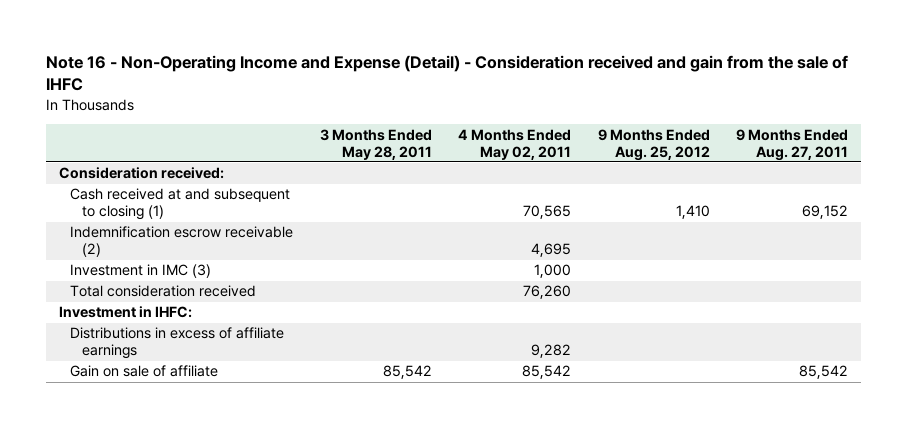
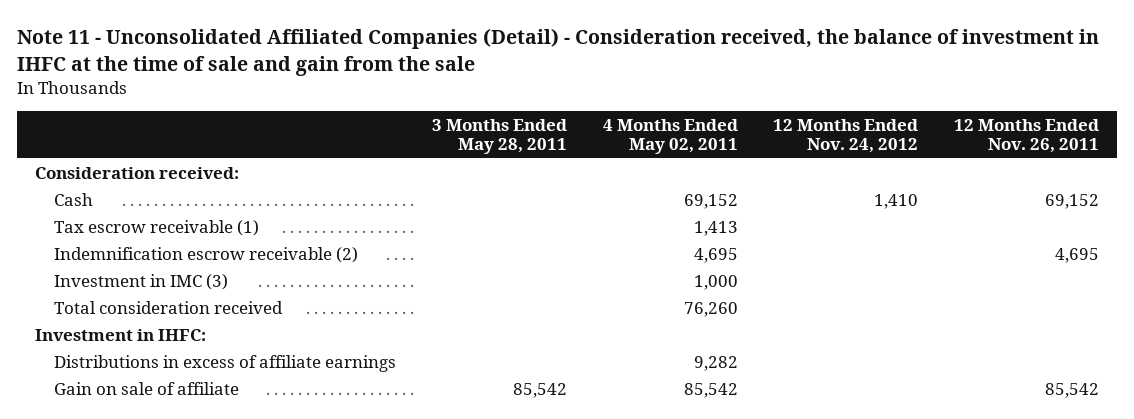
[45,55,848,92] Note 16 - Non-Operating Income and Expense (Detail) - Consideration received and gain from the sale of IHFC -> [17,27,1100,76] Note 11 - Unconsolidated Affiliated Companies (Detail) - Consideration received, the balance of investment in IHFC at the time of sale and gain from the sale
[597,128,710,161] 9 Months Ended Aug. 25, 2012 -> none
[735,128,848,161] 9 Months Ended Aug. 27, 2011 -> none
none -> [773,118,919,154] 12 Months Ended Nov. 24, 2012
none -> [954,118,1100,154] 12 Months Ended Nov. 26, 2011
[70,188,291,221] Cash received at and subsequent to closing (1) -> none
none -> [54,192,94,206] Cash
none -> [54,219,260,236] Tax escrow receivable (1)

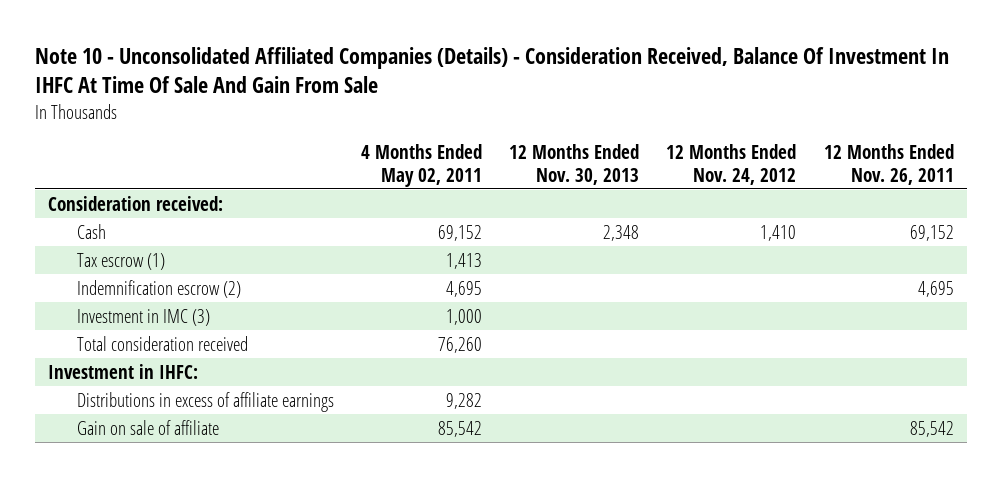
[17,27,1100,76] Note 11 - Unconsolidated Affiliated Companies (Detail) - Consideration received, the balance of investment in IHFC at the time of sale and gain from the sale -> [34,46,949,94] Note 10 - Unconsolidated Affiliated Companies (Details) - Consideration Received, Balance Of Investment In IHFC At Time Of Sale And Gain From Sale
[432,118,568,155] 3 Months Ended May 28, 2011 -> none
none -> [509,143,640,185] 12 Months Ended Nov. 30, 2013
[54,219,260,236] Tax escrow receivable (1) -> [76,252,165,270] Tax escrow (1)
[54,246,359,263] Indemnification escrow receivable (2) -> [76,279,241,298] Indemnification escrow (2)

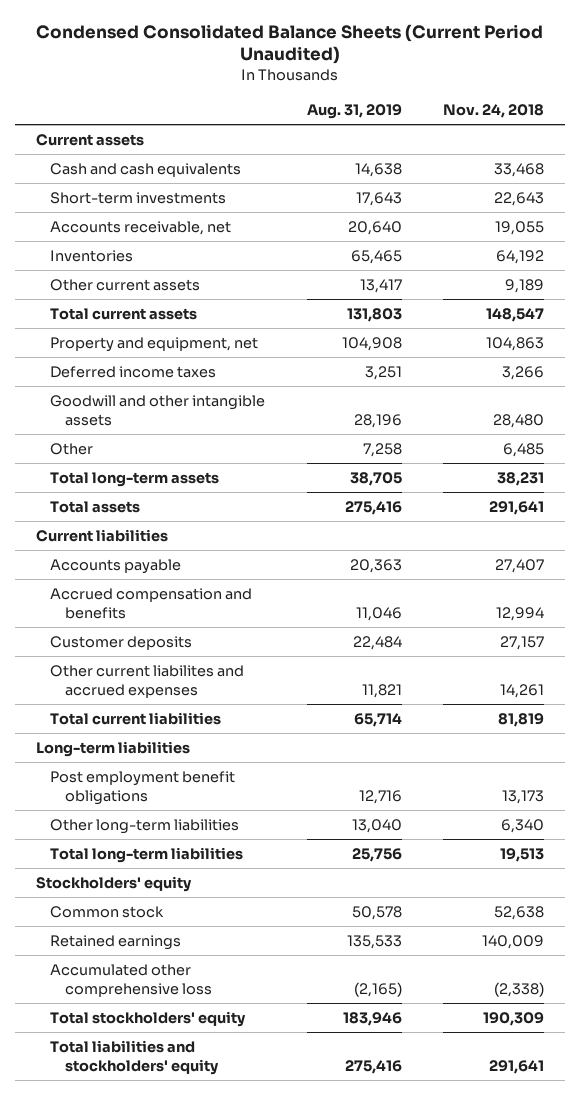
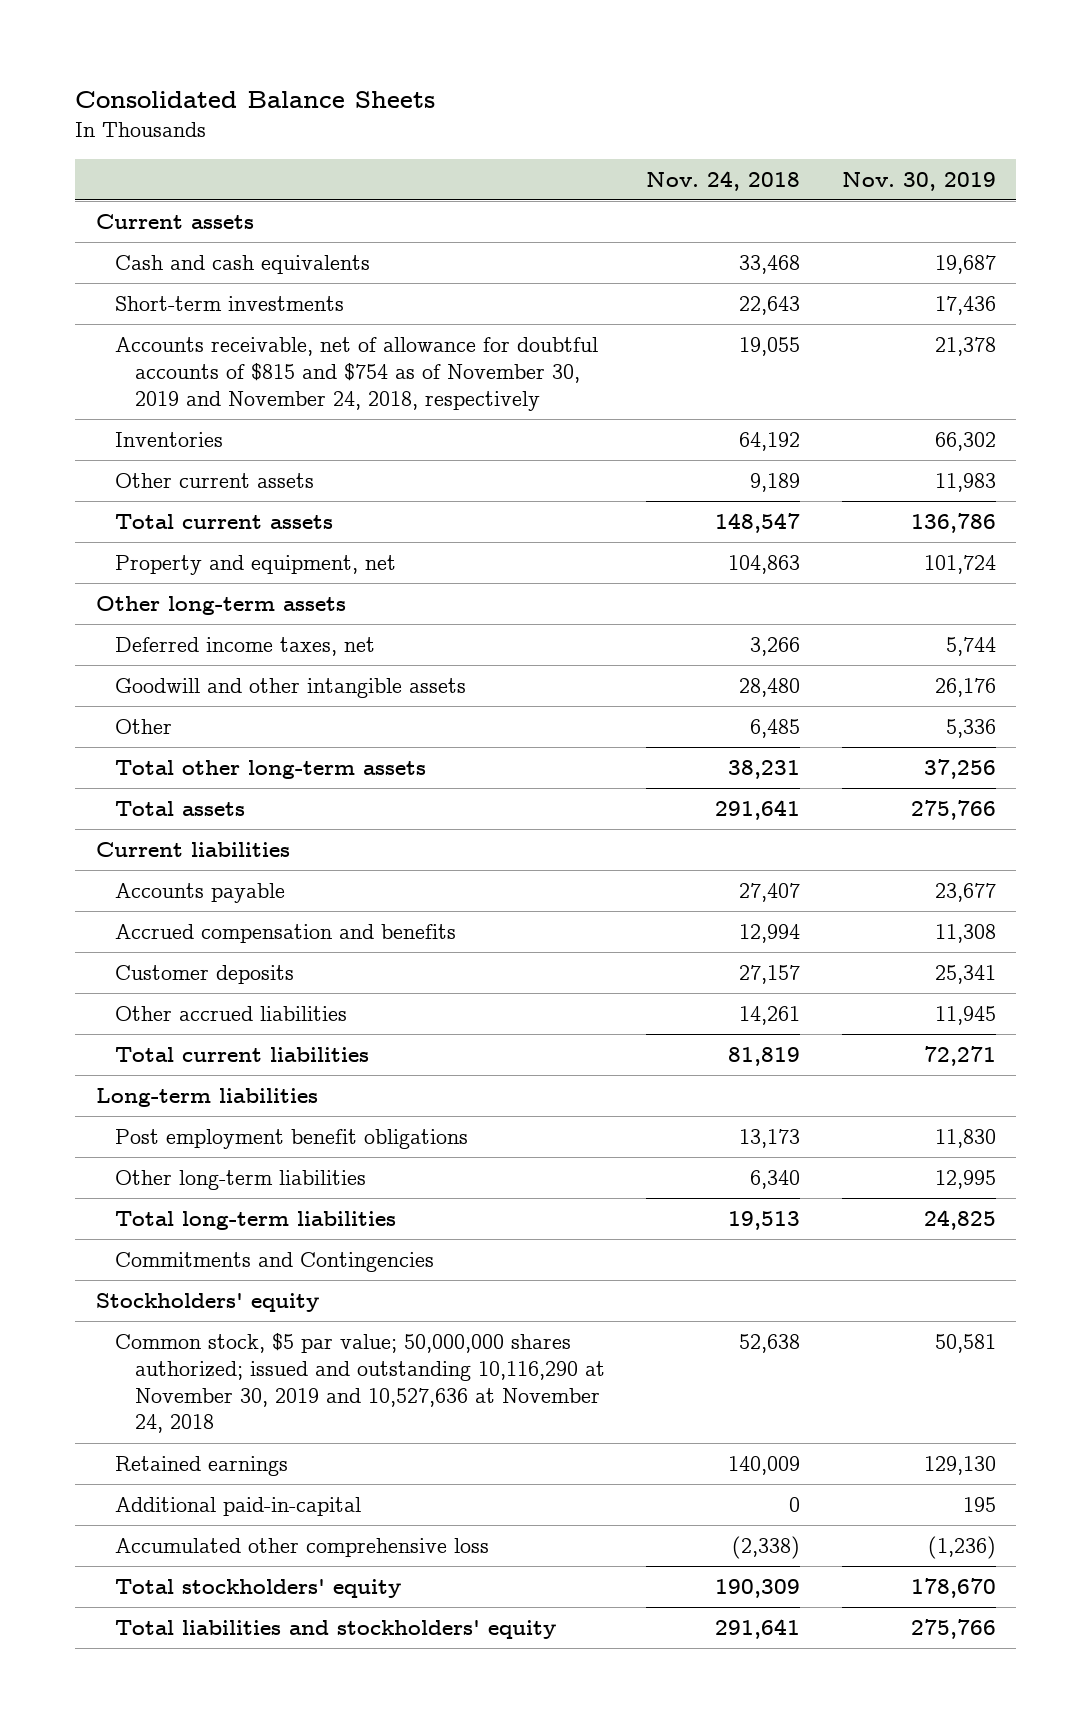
[35,23,543,65] Condensed Consolidated Balance Sheets (Current Period Unaudited) -> [74,91,435,109] Consolidated Balance Sheets
[306,103,402,119] Aug. 31, 2019 -> none
none -> [841,171,996,191] Nov. 30, 2019
[50,220,232,235] Accounts receivable, net -> [115,337,599,411] Accounts receivable, net of allowance for doubtful accounts of $815 and $754 as of November 30, 2019 and November 24, 2018, respectively
none -> [95,596,346,616] Other long-term assets
[50,365,217,378] Deferred income taxes -> [115,637,376,657] Deferred income taxes, net
[50,471,220,487] Total long-term assets -> [115,760,427,780] Total other long-term assets
[50,664,245,698] Other current liabilites and accrued expenses -> [115,1006,348,1022] Other accrued liabilities
none -> [115,1252,435,1273] Commitments and Contingencies
[50,905,165,918] Common stock -> [115,1333,605,1434] Common stock, $5 par value; 50,000,000 shares authorized; issued and outstanding 10,116,290 at November 30, 2019 and 10,527,636 at November 24, 2018
none -> [115,1497,362,1517] Additional paid-in-capital

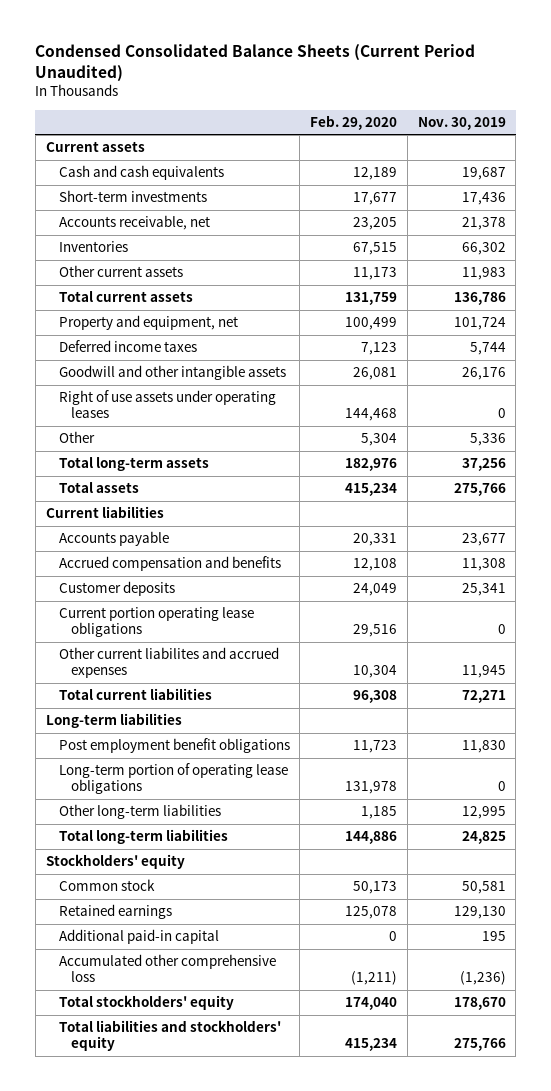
[74,91,435,109] Consolidated Balance Sheets -> [35,43,476,82] Condensed Consolidated Balance Sheets (Current Period Unaudited)
[646,170,801,191] Nov. 24, 2018 -> none
none -> [310,115,398,131] Feb. 29, 2020
[115,337,599,411] Accounts receivable, net of allowance for doubtful accounts of $815 and $754 as of November 30, 2019 and November 24, 2018, respectively -> [58,215,210,231] Accounts receivable, net
[95,596,346,616] Other long-term assets -> none
[115,637,376,657] Deferred income taxes, net -> [58,340,197,353] Deferred income taxes
none -> [58,390,276,419] Right of use assets under operating leases
[115,760,427,780] Total other long-term assets -> [58,457,209,472] Total long-term assets
none -> [58,607,254,638] Current portion operating lease obligations
[115,1006,348,1022] Other accrued liabilities -> [58,647,279,679] Other current liabilites and accrued expenses
none -> [58,763,288,795] Long-term portion of operating lease obligations
[115,1252,435,1273] Commitments and Contingencies -> none
[115,1333,605,1434] Common stock, $5 par value; 50,000,000 shares authorized; issued and outstanding 10,116,290 at November 30, 2019 and 10,527,636 at November 24, 2018 -> [58,879,155,892] Common stock
[115,1497,362,1517] Additional paid-in-capital -> [58,929,219,945] Additional paid-in capital

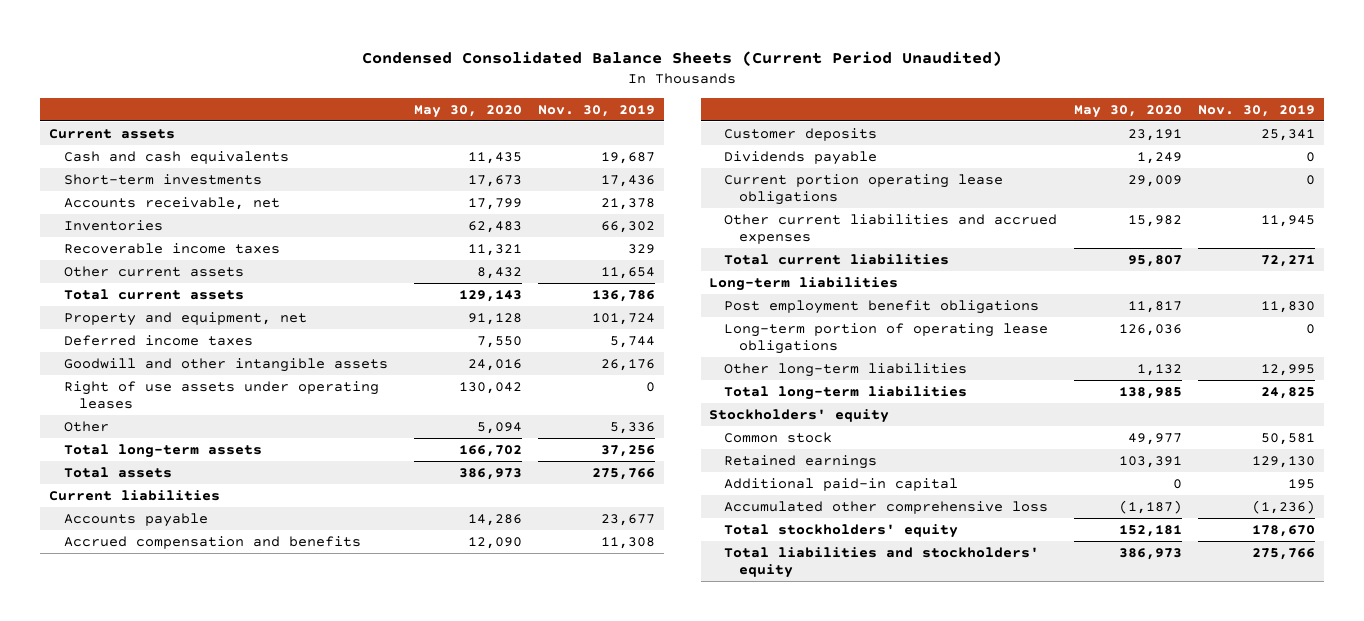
[310,115,398,131] Feb. 29, 2020 -> none
none -> [413,104,522,118] May 30, 2020
none -> [63,242,280,254] Recoverable income taxes
[461,267,506,281] 11,983 -> [601,266,656,279] 11,654
none -> [724,150,878,165] Dividends payable
[58,647,279,679] Other current liabilites and accrued expenses -> [724,213,1058,245] Other current liabilities and accrued expenses

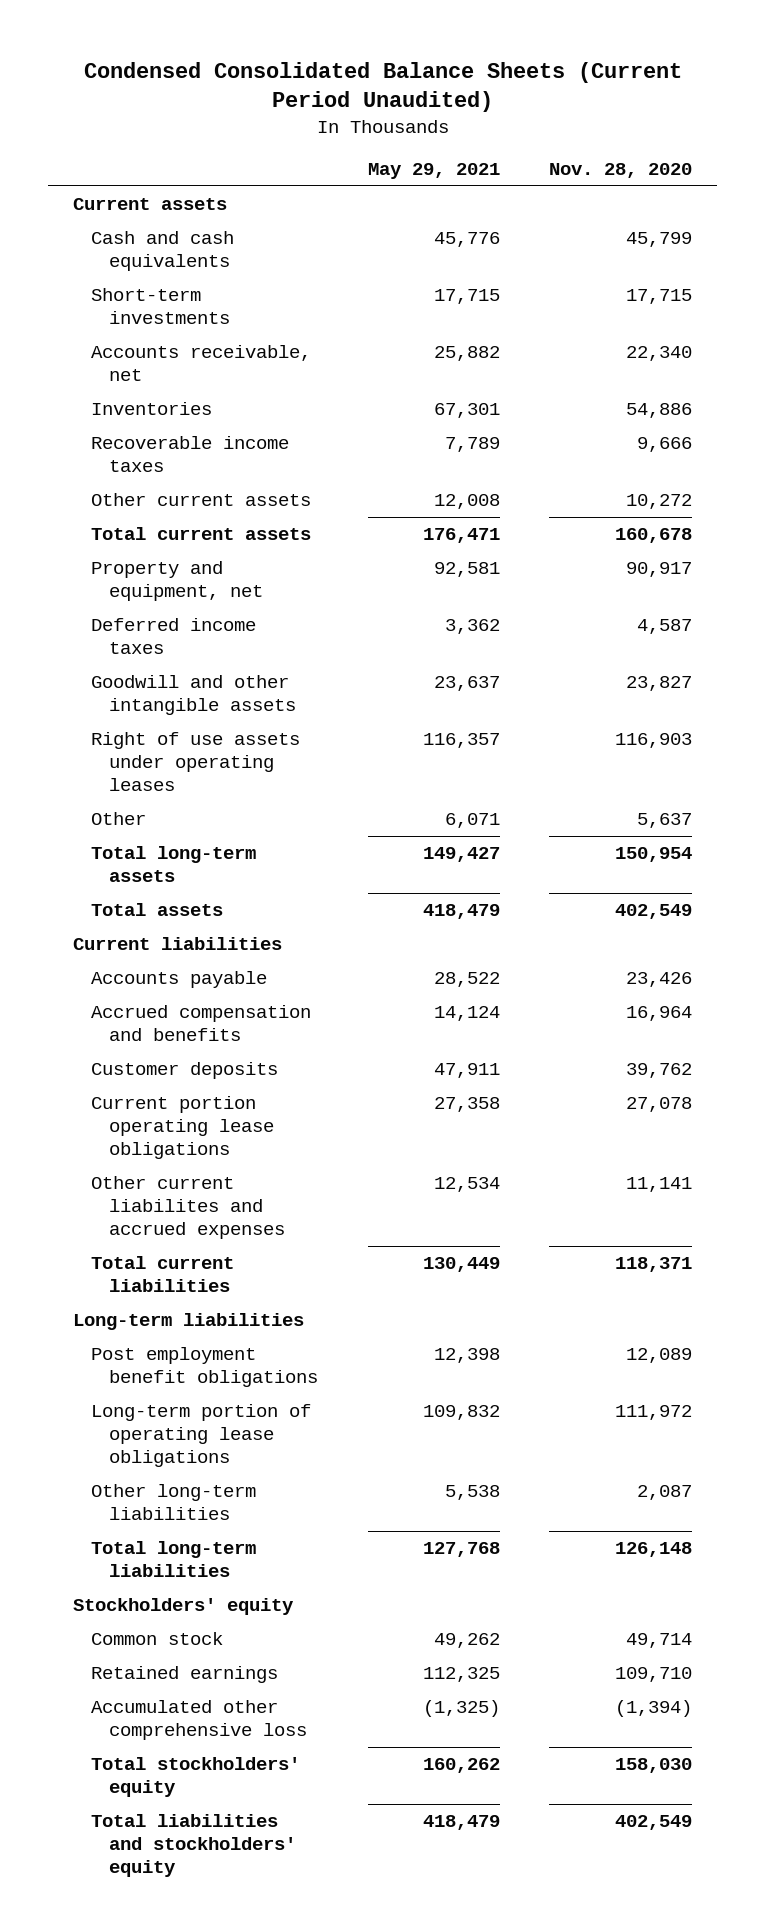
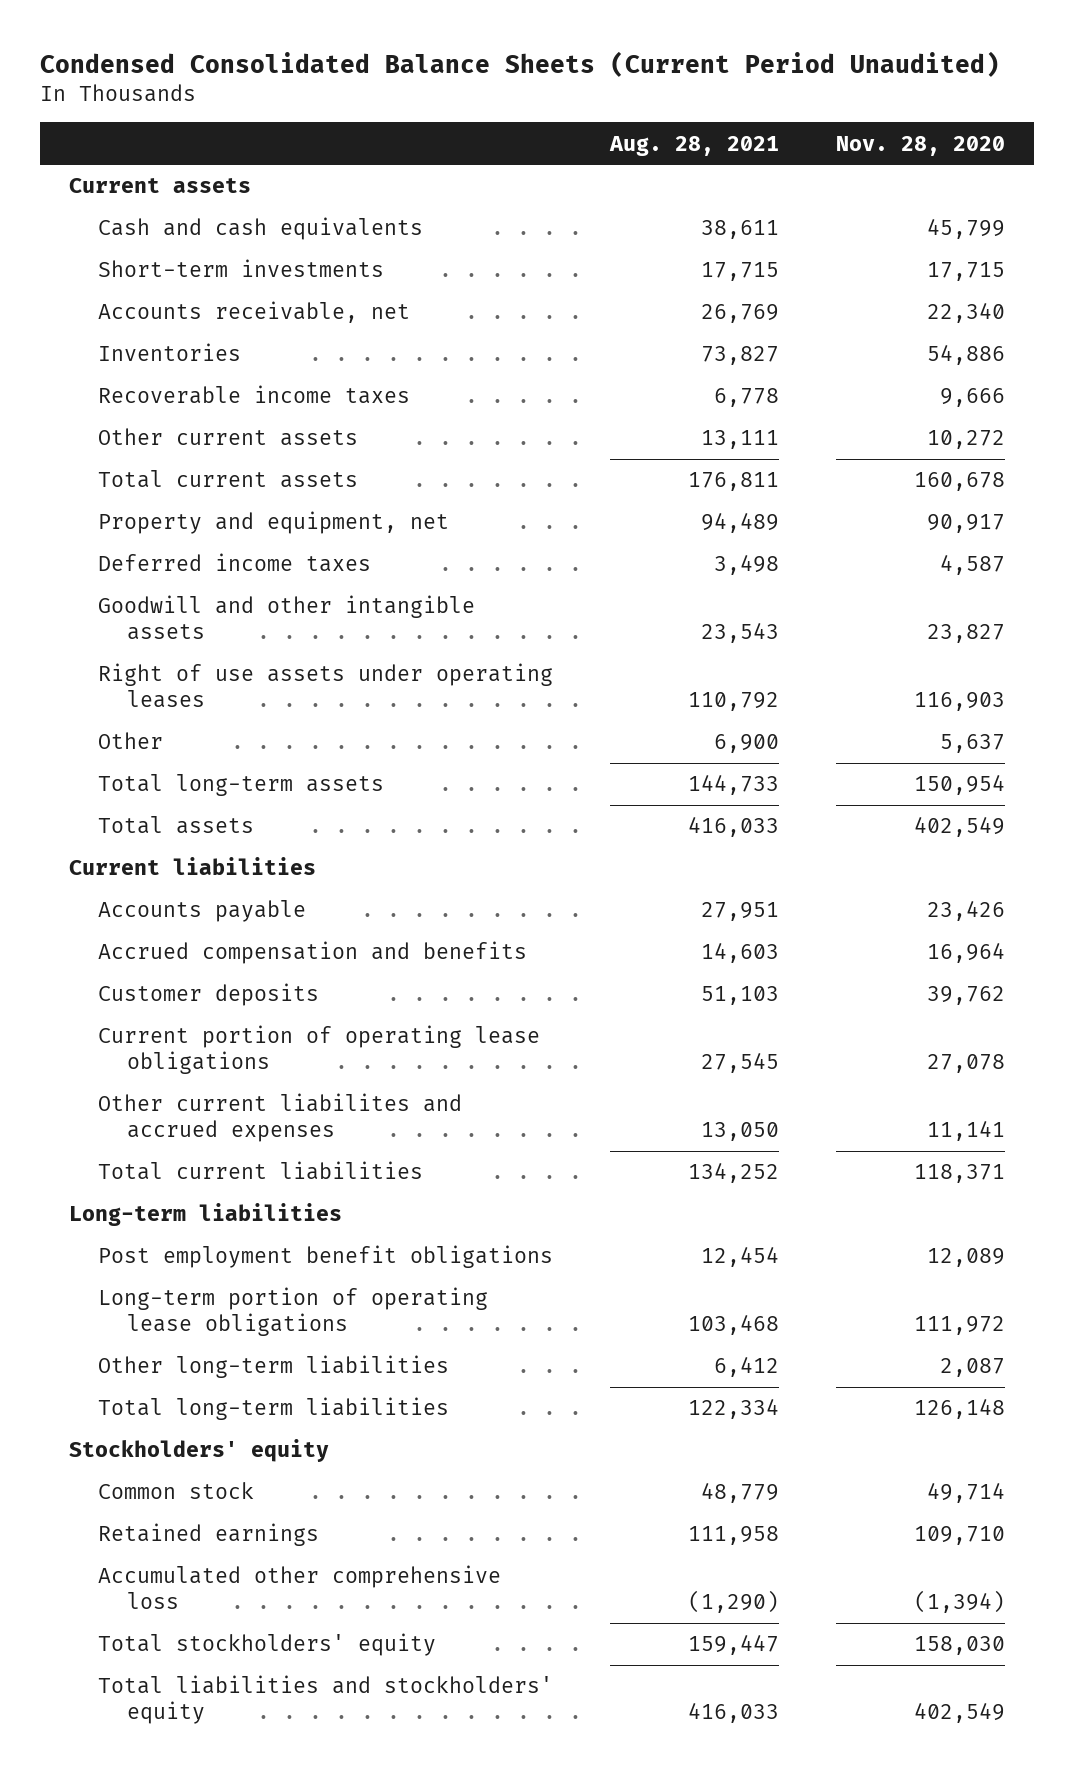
[367,163,500,180] May 29, 2021 -> none
none -> [609,135,780,156] Aug. 28, 2021
[91,1096,274,1159] Current portion operating lease obligations -> [97,1025,540,1075] Current portion of operating lease obligations

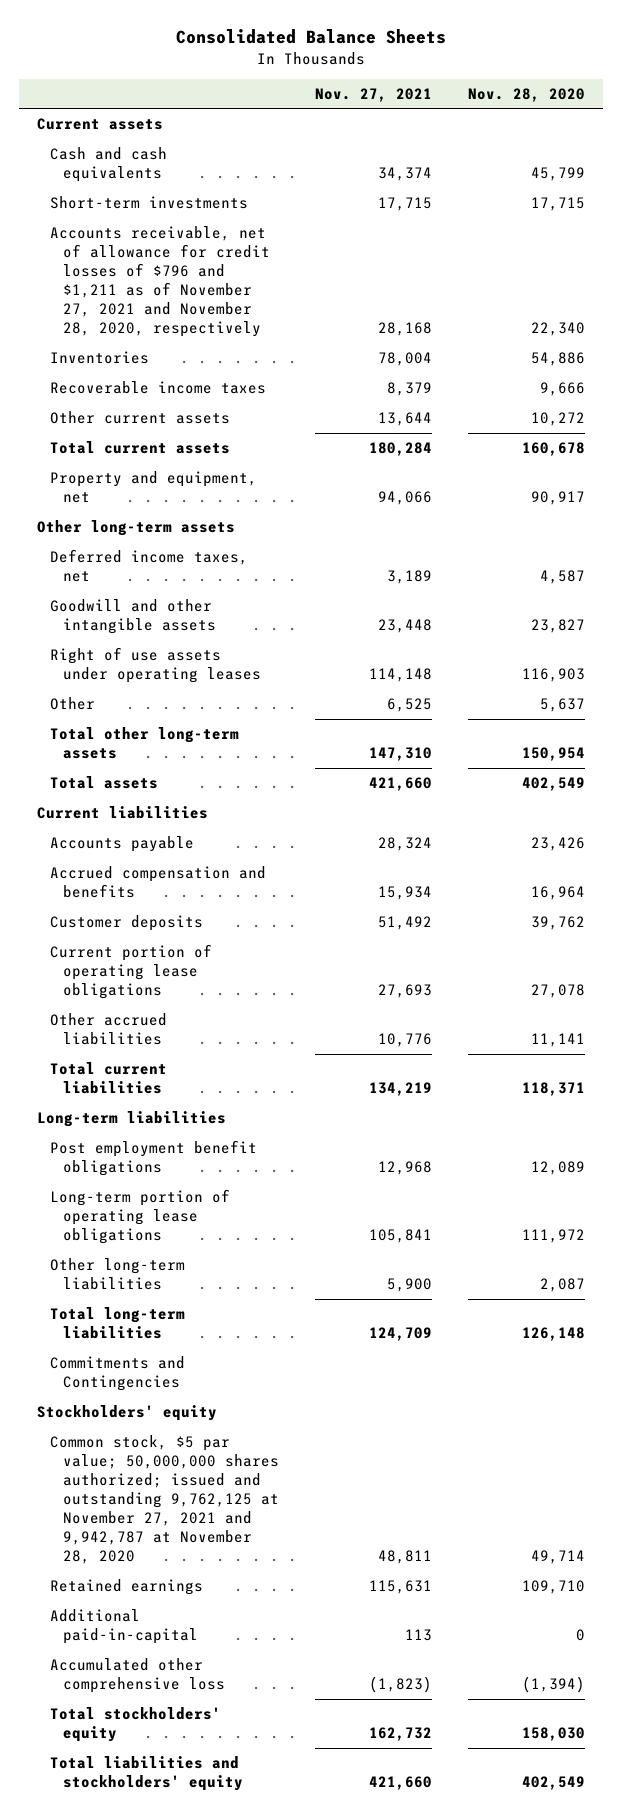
[40,50,1001,77] Condensed Consolidated Balance Sheets (Current Period Unaudited) -> [176,29,447,45] Consolidated Balance Sheets
[609,135,780,156] Aug. 28, 2021 -> none
none -> [314,87,432,102] Nov. 27, 2021
[97,301,410,324] Accounts receivable, net -> [50,226,270,338] Accounts receivable, net of allowance for credit losses of $796 and $1,211 as of November 27, 2021 and November 28, 2020, respectively
none -> [37,520,236,537] Other long-term assets
[97,553,371,573] Deferred income taxes -> [50,549,249,583] Deferred income taxes, net
[97,774,384,797] Total long-term assets -> [50,727,240,760] Total other long-term assets
[97,1093,462,1143] Other current liabilites and accrued expenses -> [50,1013,168,1046] Other accrued liabilities
none -> [50,1356,186,1392] Commitments and Contingencies
[97,1482,254,1500] Common stock -> [50,1435,279,1565] Common stock, $5 par value; 50,000,000 shares authorized; issued and outstanding 9,762,125 at November 27, 2021 and 9,942,787 at November 28, 2020
none -> [50,1609,198,1645] Additional paid-in-capital

